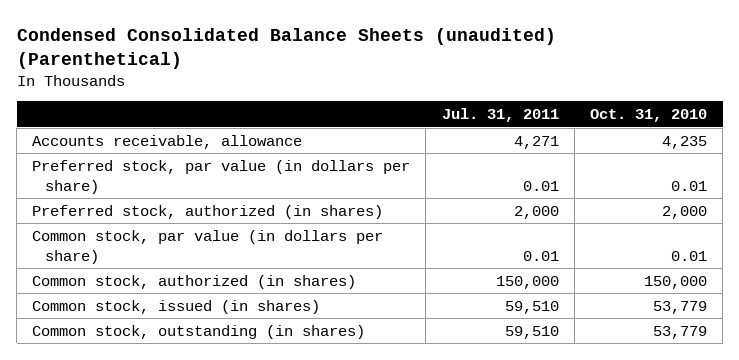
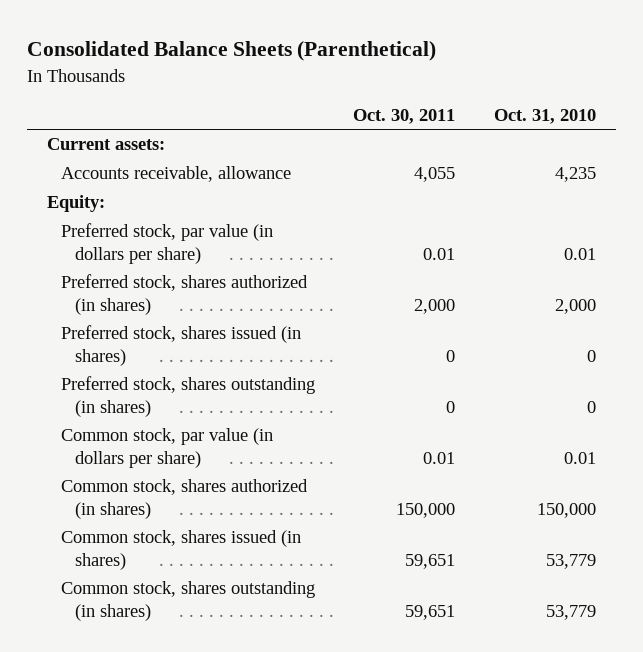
[16,27,556,69] Condensed Consolidated Balance Sheets (unaudited) (Parenthetical) -> [27,41,437,62] Consolidated Balance Sheets (Parenthetical)
[441,108,559,123] Jul. 31, 2011 -> none
none -> [353,108,456,124] Oct. 30, 2011
none -> [46,138,165,151] Current assets:
none -> [46,195,105,213] Equity:
[32,204,384,219] Preferred stock, authorized (in shares) -> [60,274,308,315] Preferred stock, shares authorized (in shares)
none -> [60,325,301,366] Preferred stock, shares issued (in shares)
none -> [60,376,315,417] Preferred stock, shares outstanding (in shares)
[32,274,357,289] Common stock, authorized (in shares) -> [60,479,308,519] Common stock, shares authorized (in shares)
[32,299,321,314] Common stock, issued (in shares) -> [60,530,301,570] Common stock, shares issued (in shares)
[32,324,366,339] Common stock, outstanding (in shares) -> [60,581,315,621] Common stock, shares outstanding (in shares)

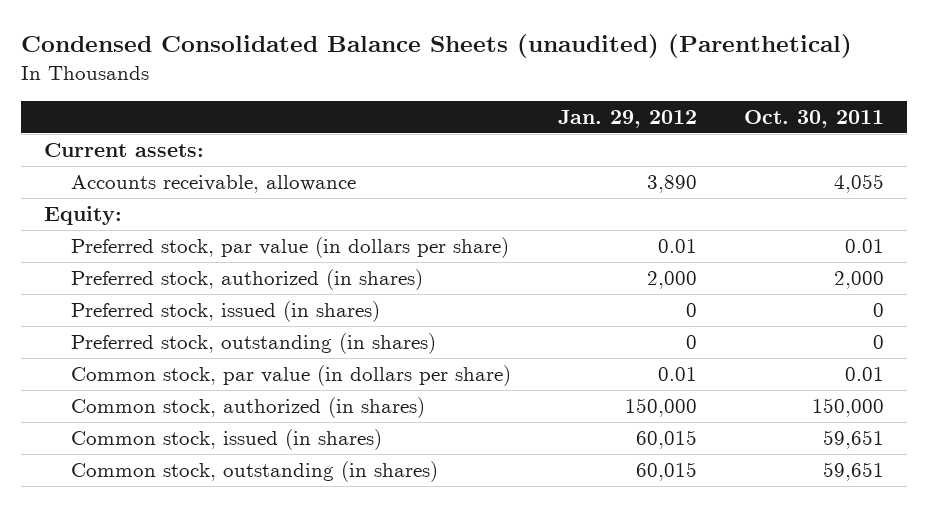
[27,41,437,62] Consolidated Balance Sheets (Parenthetical) -> [20,34,852,59] Condensed Consolidated Balance Sheets (unaudited) (Parenthetical)
[494,108,597,124] Oct. 31, 2010 -> none
none -> [558,109,698,128] Jan. 29, 2012
[60,274,308,315] Preferred stock, shares authorized (in shares) -> [71,269,424,291] Preferred stock, authorized (in shares)
[60,325,301,366] Preferred stock, shares issued (in shares) -> [71,301,381,323] Preferred stock, issued (in shares)
[60,376,315,417] Preferred stock, shares outstanding (in shares) -> [71,333,437,355] Preferred stock, outstanding (in shares)
[60,479,308,519] Common stock, shares authorized (in shares) -> [71,397,426,419] Common stock, authorized (in shares)
[60,530,301,570] Common stock, shares issued (in shares) -> [71,429,383,451] Common stock, issued (in shares)
[60,581,315,621] Common stock, shares outstanding (in shares) -> [71,461,439,483] Common stock, outstanding (in shares)

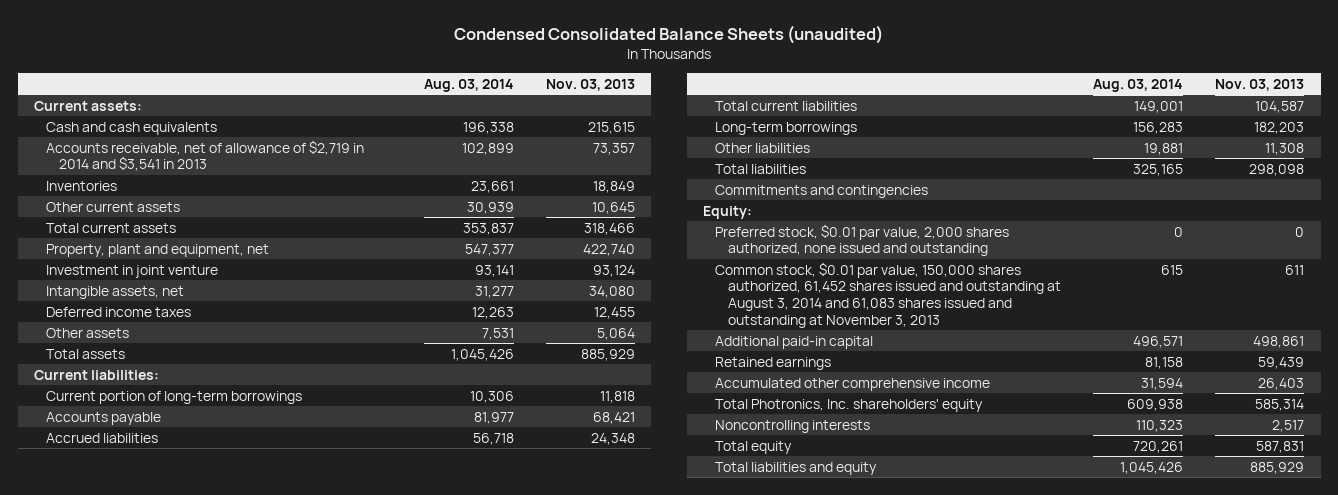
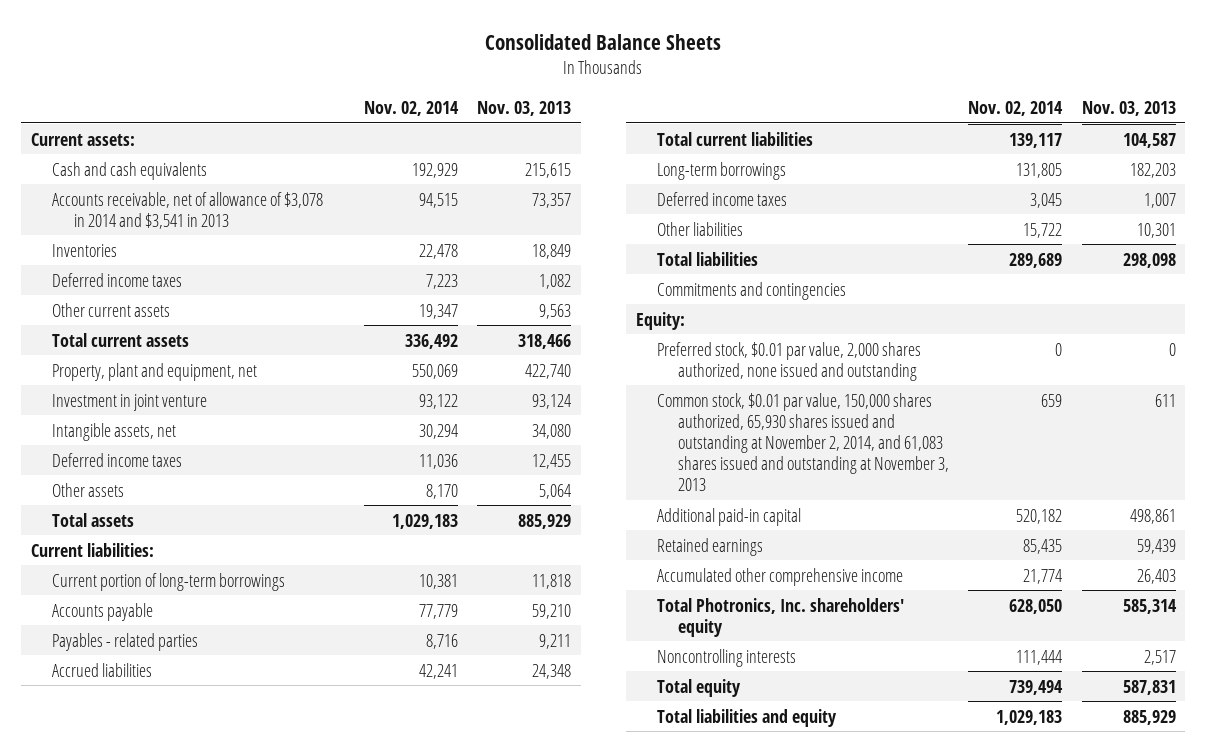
[454,24,884,44] Condensed Consolidated Balance Sheets (unaudited) -> [485,33,722,50] Consolidated Balance Sheets
[423,78,514,92] Aug. 03, 2014 -> none
none -> [363,100,459,116] Nov. 02, 2014
[46,139,365,172] Accounts receivable, net of allowance of $2,719 in 2014 and $3,541 in 2013 -> [52,191,324,229] Accounts receivable, net of allowance of $3,078 in 2014 and $3,541 in 2013
none -> [52,272,183,287] Deferred income taxes
[592,201,636,214] 10,645 -> [538,303,571,319] 9,563
[593,411,636,424] 68,421 -> [531,603,571,619] 59,210
none -> [52,632,199,651] Payables - related parties
none -> [656,191,787,206] Deferred income taxes
[1265,142,1305,155] 11,308 -> [1136,222,1176,238] 10,301
[715,261,1061,328] Common stock, $0.01 par value, 150,000 shares authorized, 61,452 shares issued and outstanding at August 3, 2014 and 61,083 shares issued and outstanding at November 3, 2013 -> [656,392,950,492] Common stock, $0.01 par value, 150,000 shares authorized, 65,930 shares issued and outstanding at November 2, 2014, and 61,083 shares issued and outstanding at November 3, 2013

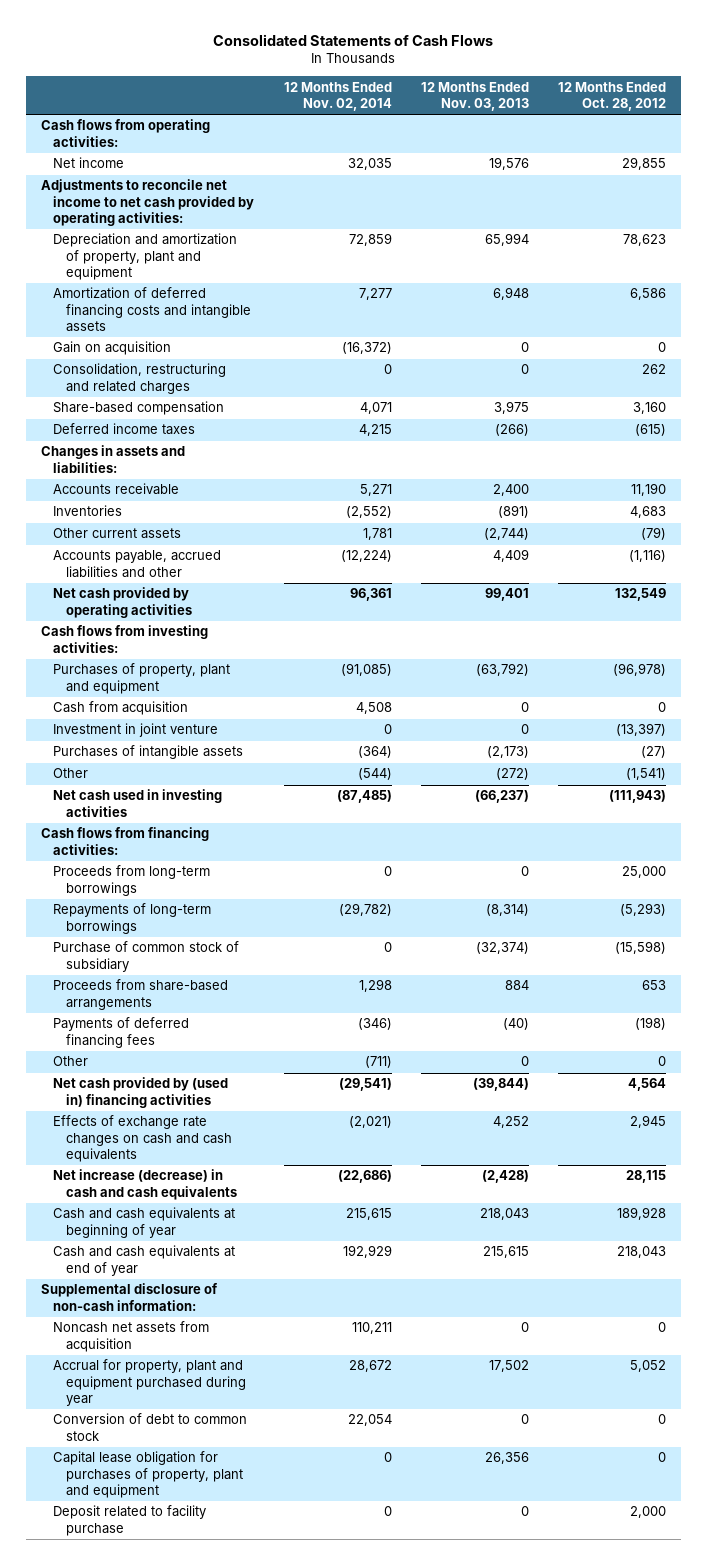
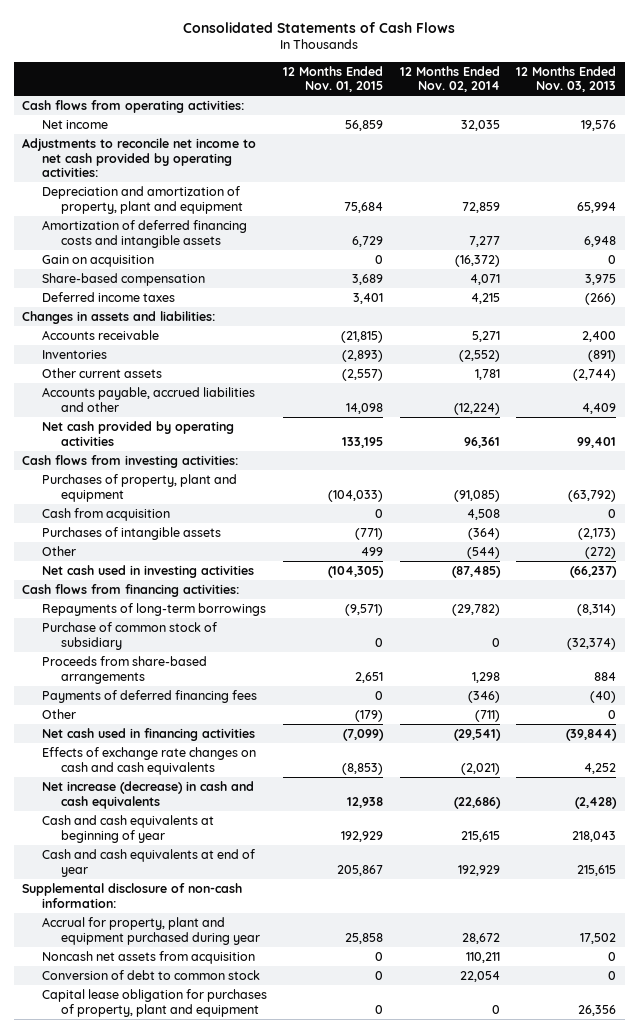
[558,81,667,112] 12 Months Ended Oct. 28, 2012 -> none
none -> [283,65,384,93] 12 Months Ended Nov. 01, 2015
[53,363,227,394] Consolidation, restructuring and related charges -> none
[53,723,219,738] Investment in joint venture -> none
[53,865,211,896] Proceeds from long-term borrowings -> none
[53,1077,229,1108] Net cash provided by (used in) financing activities -> [41,727,255,741] Net cash used in financing activities
[53,1321,210,1352] Noncash net assets from acquisition -> [41,950,255,964] Noncash net assets from acquisition
[53,1505,207,1536] Deposit related to facility purchase -> none

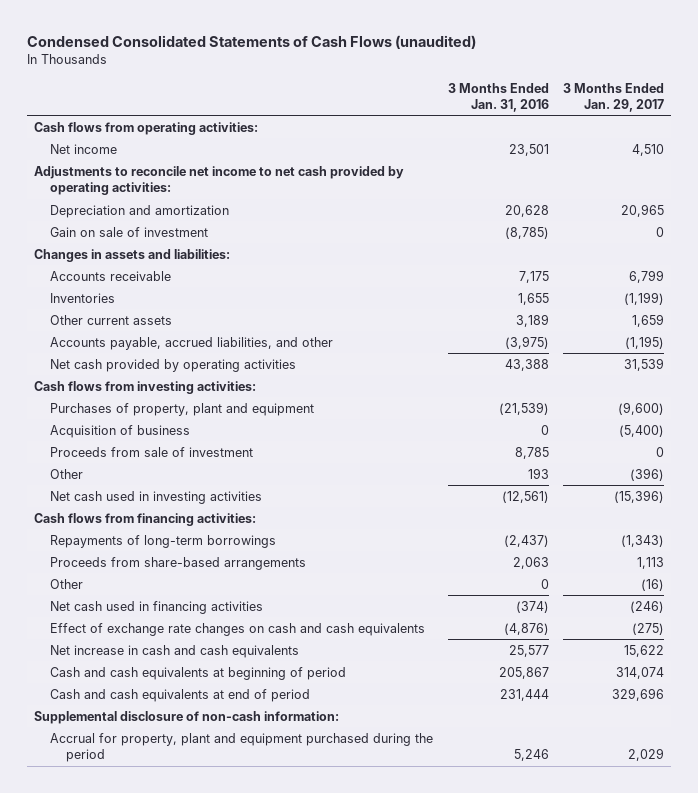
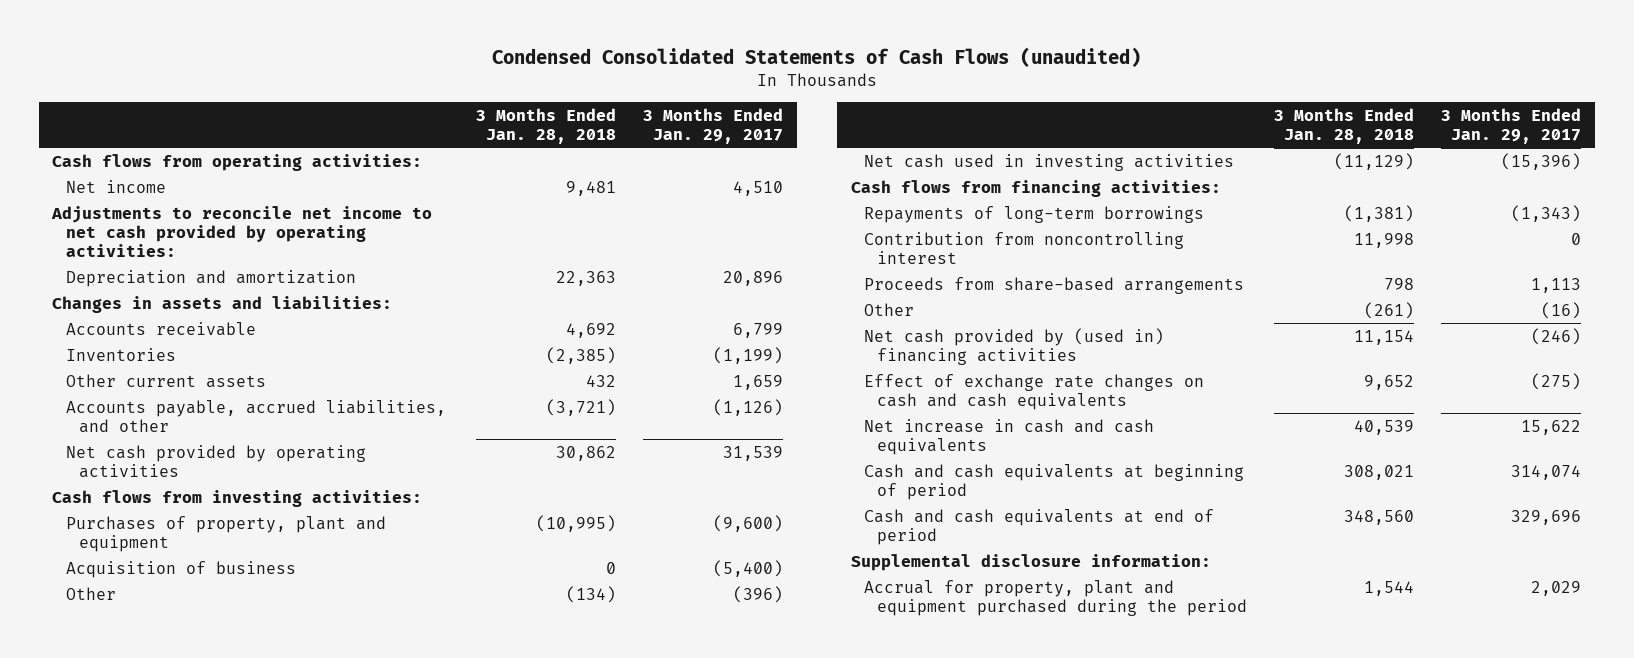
[447,82,549,112] 3 Months Ended Jan. 31, 2016 -> none
none -> [476,107,617,144] 3 Months Ended Jan. 28, 2018
[50,226,209,237] Gain on sale of investment -> none
[620,203,664,217] 20,965 -> [723,270,784,286] 20,896
[624,335,664,349] (1,195) -> [713,398,784,416] (1,126)
[50,446,254,457] Proceeds from sale of investment -> none
none -> [864,231,1185,264] Contribution from noncontrolling interest
[50,600,264,614] Net cash used in financing activities -> [864,327,1165,365] Net cash provided by (used in) financing activities
[34,710,340,724] Supplemental disclosure of non-cash information: -> [850,553,1211,571] Supplemental disclosure information:

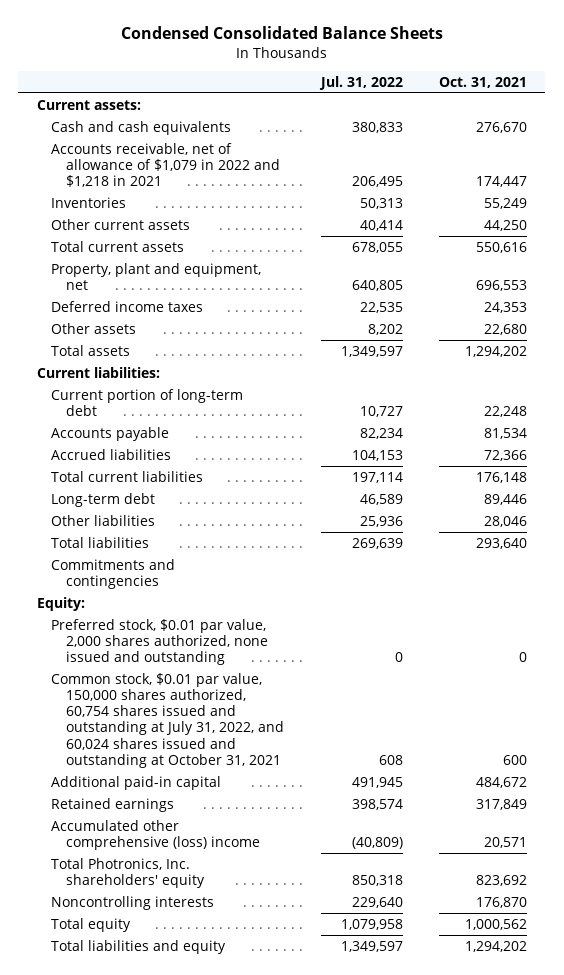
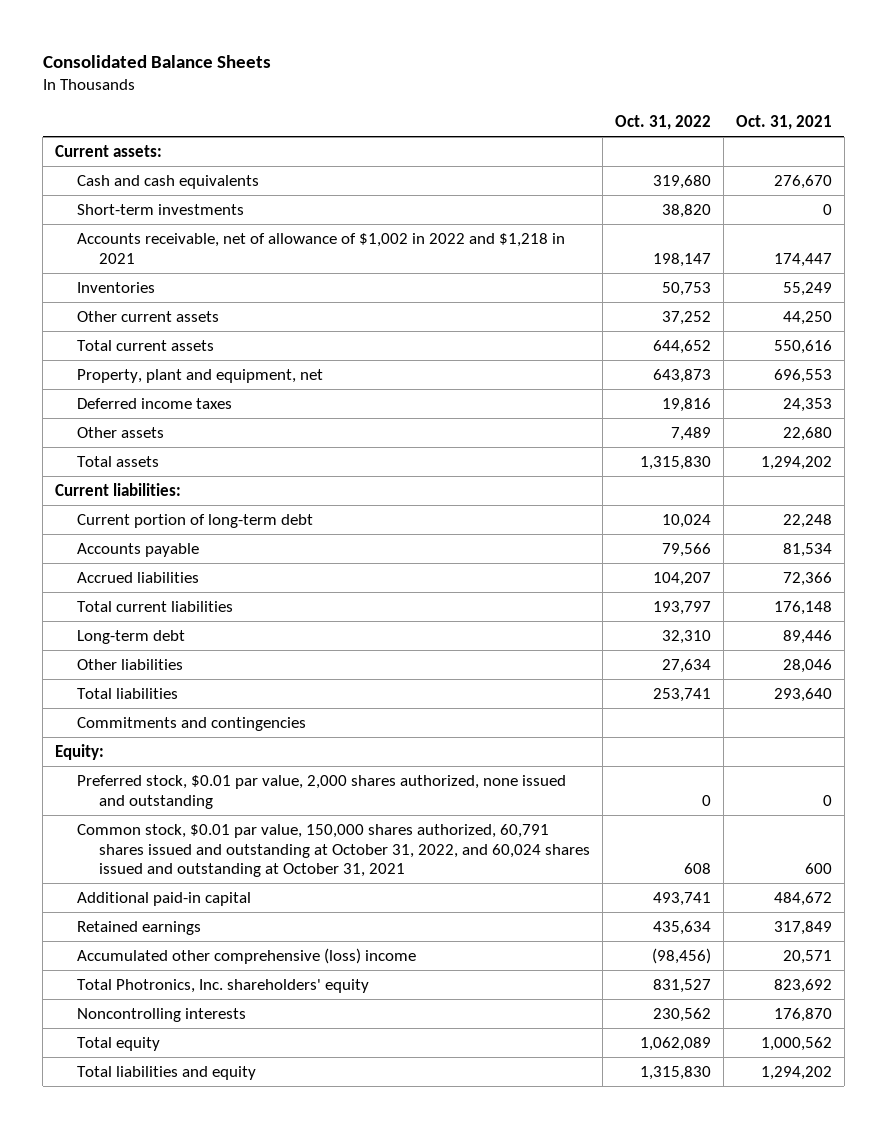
[120,26,443,40] Condensed Consolidated Balance Sheets -> [42,55,271,69] Consolidated Balance Sheets
[318,75,403,90] Jul. 31, 2022 -> none
none -> [614,114,711,130] Oct. 31, 2022
none -> [77,203,245,215] Short-term investments
[51,142,281,188] Accounts receivable, net of allowance of $1,079 in 2022 and $1,218 in 2021 -> [77,232,566,264] Accounts receivable, net of allowance of $1,002 in 2022 and $1,218 in 2021
[51,672,285,769] Common stock, $0.01 par value, 150,000 shares authorized, 60,754 shares issued and outstanding at July 31, 2022, and 60,024 shares issued and outstanding at October 31, 2021 -> [77,823,590,878] Common stock, $0.01 par value, 150,000 shares authorized, 60,791 shares issued and outstanding at October 31, 2022, and 60,024 shares issued and outstanding at October 31, 2021

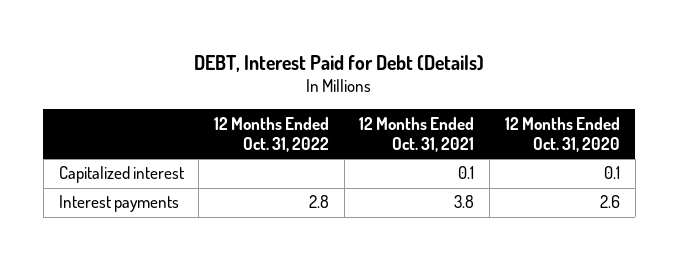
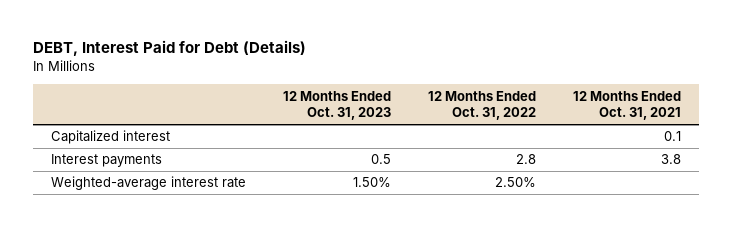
[504,116,620,153] 12 Months Ended Oct. 31, 2020 -> none
none -> [282,90,391,121] 12 Months Ended Oct. 31, 2023
none -> [51,176,247,191] Weighted-average interest rate

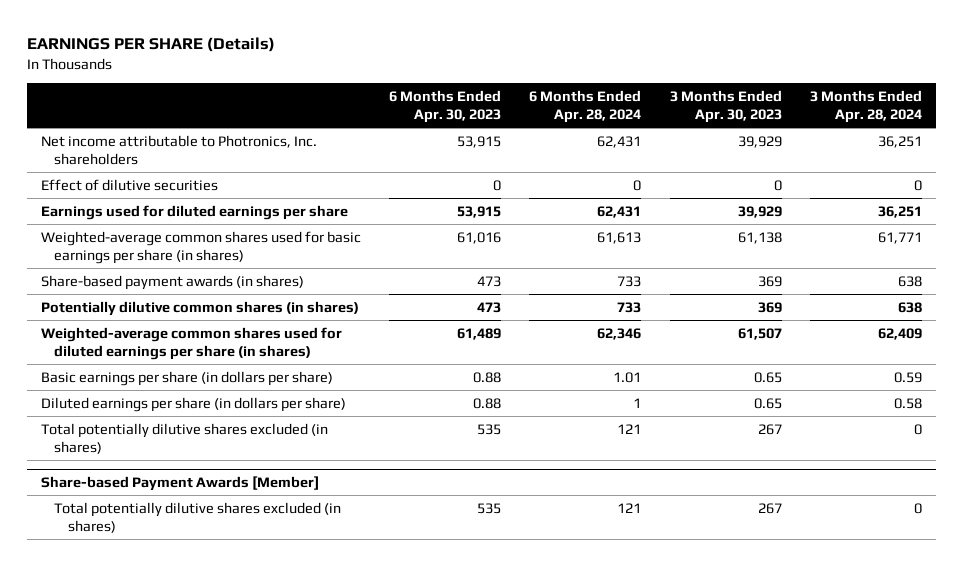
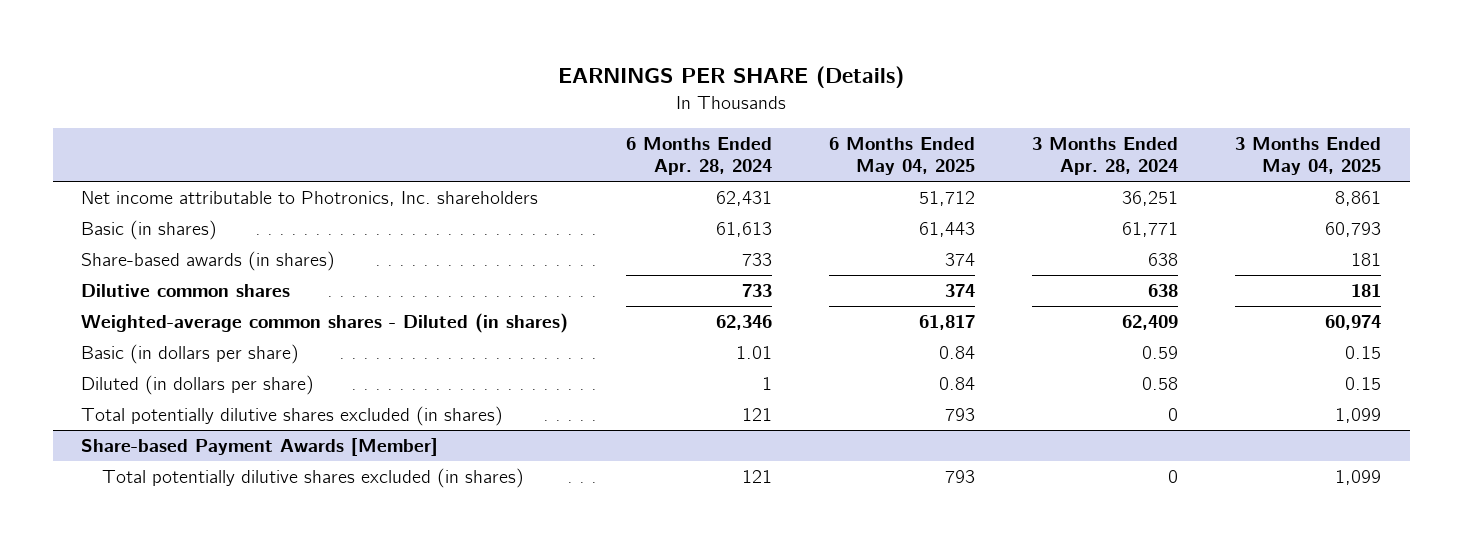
[389,90,502,124] 6 Months Ended Apr. 30, 2023 -> none
[669,90,782,124] 3 Months Ended Apr. 30, 2023 -> none
none -> [828,136,975,176] 6 Months Ended May 04, 2025
none -> [1235,136,1382,176] 3 Months Ended May 04, 2025
[40,178,218,191] Effect of dilutive securities -> none
[40,204,348,220] Earnings used for diluted earnings per share -> none
[40,230,361,264] Weighted-average common shares used for basic earnings per share (in shares) -> [81,220,218,241] Basic (in shares)
[40,274,304,290] Share-based payment awards (in shares) -> [81,251,336,272] Share-based awards (in shares)
[40,300,359,316] Potentially dilutive common shares (in shares) -> [81,284,291,298] Dilutive common shares
[40,326,342,360] Weighted-average common shares used for diluted earnings per share (in shares) -> [81,313,569,334] Weighted-average common shares - Diluted (in shares)
[40,370,333,386] Basic earnings per share (in dollars per share) -> [81,344,300,365] Basic (in dollars per share)
[40,396,346,412] Diluted earnings per share (in dollars per share) -> [81,375,315,396] Diluted (in dollars per share)

